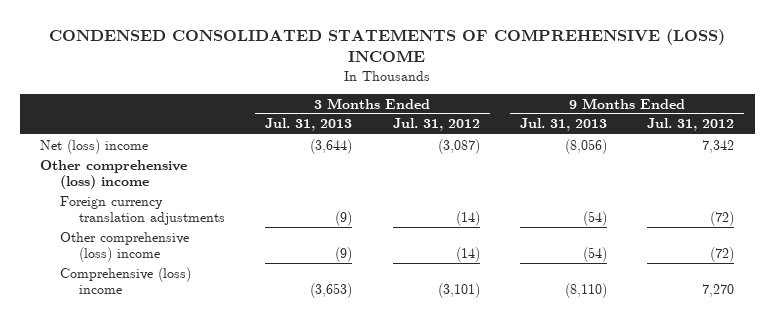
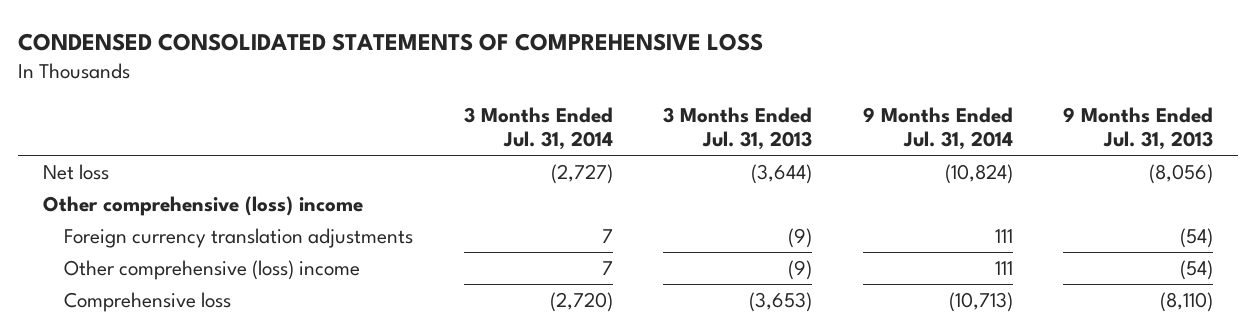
[49,29,726,63] CONDENSED CONSOLIDATED STATEMENTS OF COMPREHENSIVE (LOSS) INCOME -> [17,33,763,52] CONDENSED CONSOLIDATED STATEMENTS OF COMPREHENSIVE LOSS
[392,118,480,132] Jul. 31, 2012 -> none
[647,118,735,132] Jul. 31, 2012 -> none
none -> [463,106,613,151] 3 Months Ended Jul. 31, 2014
none -> [862,106,1013,151] 9 Months Ended Jul. 31, 2014
[40,138,149,154] Net (loss) income -> [43,163,110,180] Net loss
[59,266,191,294] Comprehensive (loss) income -> [64,291,232,312] Comprehensive loss

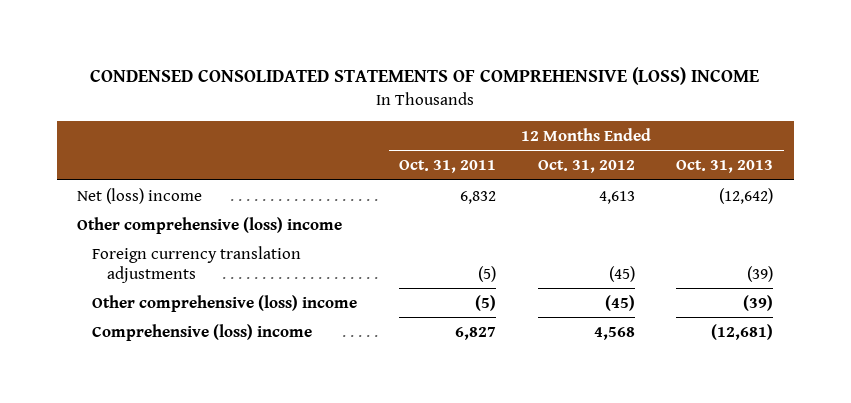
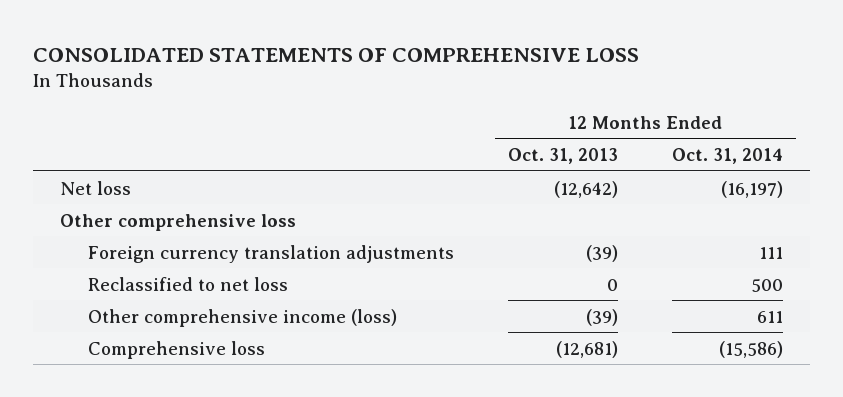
[90,67,760,86] CONDENSED CONSOLIDATED STATEMENTS OF COMPREHENSIVE (LOSS) INCOME -> [33,48,640,63] CONSOLIDATED STATEMENTS OF COMPREHENSIVE LOSS
[398,160,496,174] Oct. 31, 2011 -> none
[537,160,635,174] Oct. 31, 2012 -> none
none -> [671,148,783,165] Oct. 31, 2014
[77,187,203,204] Net (loss) income -> [60,180,132,195] Net loss
[77,216,343,234] Other comprehensive (loss) income -> [60,213,297,231] Other comprehensive loss
none -> [88,276,289,291] Reclassified to net loss
[92,294,358,312] Other comprehensive (loss) income -> [88,308,398,327] Other comprehensive income (loss)
[92,323,313,341] Comprehensive (loss) income -> [88,340,266,359] Comprehensive loss

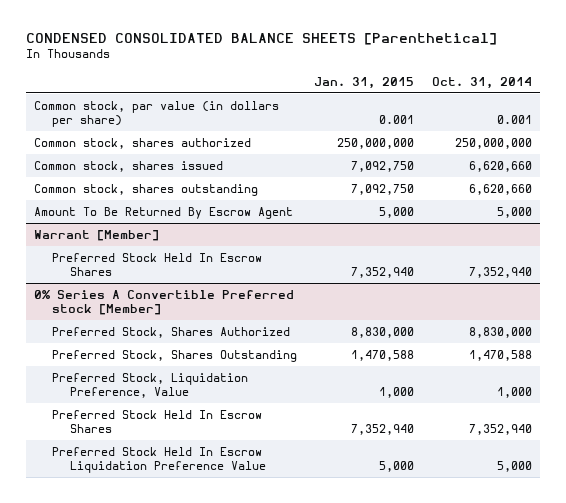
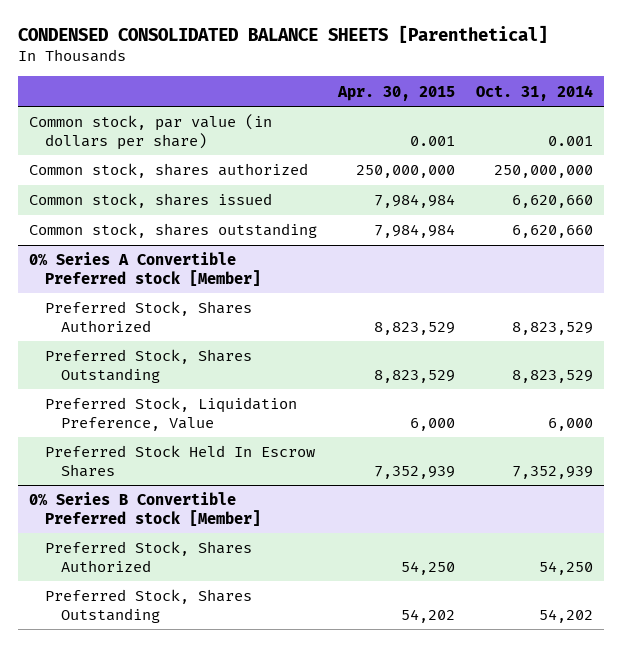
[314,76,415,89] Jan. 31, 2015 -> none
none -> [336,85,455,101] Apr. 30, 2015
[34,206,294,219] Amount To Be Returned By Escrow Agent -> none
[34,229,160,241] Warrant [Member] -> none
[51,252,262,276] Preferred Stock Held In Escrow Shares -> none
[51,446,266,473] Preferred Stock Held In Escrow Liquidation Preference Value -> none
[468,326,532,338] 8,830,000 -> [512,321,594,335] 8,823,529
[468,349,532,361] 1,470,588 -> [512,369,594,383] 8,823,529
[496,386,532,398] 1,000 -> [548,417,594,431] 6,000
[468,423,532,435] 7,352,940 -> [512,465,594,479] 7,352,939
none -> [28,492,261,526] 0% Series B Convertible Preferred stock [Member]
none -> [44,541,252,572] Preferred Stock, Shares Authorized
none -> [44,589,252,623] Preferred Stock, Shares Outstanding

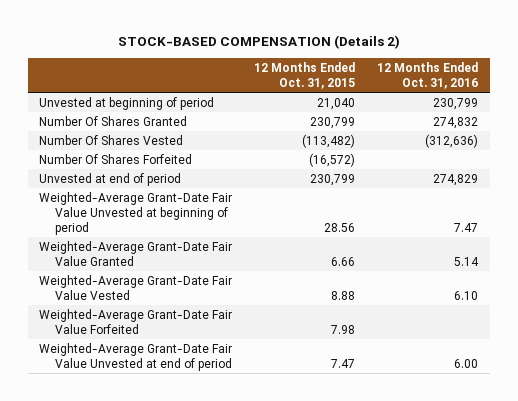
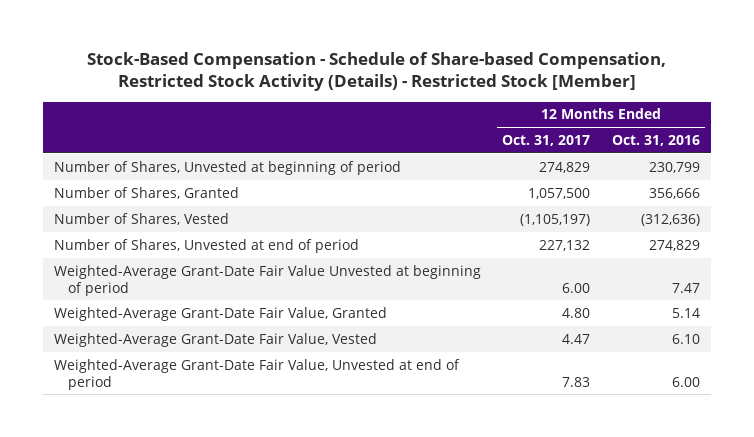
[117,35,400,50] STOCK-BASED COMPENSATION (Details 2) -> [86,52,666,92] Stock-Based Compensation - Schedule of Share-based Compensation, Restricted Stock Activity (Details) - Restricted Stock [Member]
[254,61,356,89] 12 Months Ended Oct. 31, 2015 -> none
none -> [502,134,591,146] Oct. 31, 2017
[39,153,193,164] Number Of Shares Forfeited -> none
[39,96,215,110] Unvested at beginning of period -> [53,160,401,175] Number of Shares, Unvested at beginning of period
[39,115,188,126] Number Of Shares Granted -> [53,186,239,199] Number of Shares, Granted
[433,116,479,129] 274,832 -> [649,187,701,199] 356,666
[39,134,184,145] Number Of Shares Vested -> [53,212,229,225] Number of Shares, Vested
[39,172,182,186] Unvested at end of period -> [53,238,359,253] Number of Shares, Unvested at end of period
[39,308,233,334] Weighted-Average Grant-Date Fair Value Forfeited -> none
[39,240,233,266] Weighted-Average Grant-Date Fair Value Granted -> [53,306,387,321] Weighted-Average Grant-Date Fair Value, Granted
[39,274,233,300] Weighted-Average Grant-Date Fair Value Vested -> [53,332,377,347] Weighted-Average Grant-Date Fair Value, Vested
[39,342,233,371] Weighted-Average Grant-Date Fair Value Unvested at end of period -> [53,358,460,390] Weighted-Average Grant-Date Fair Value, Unvested at end of period

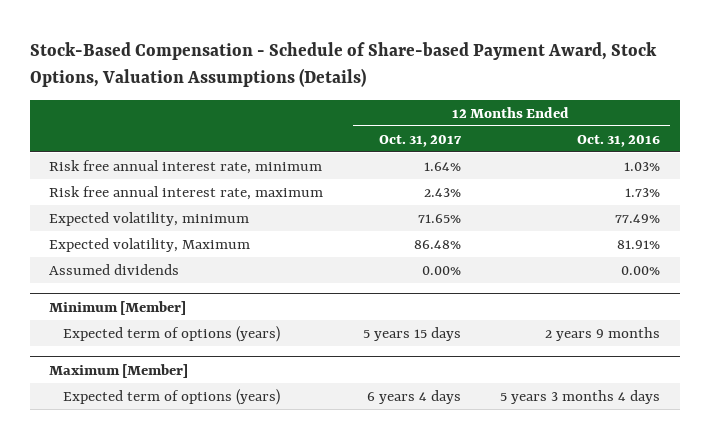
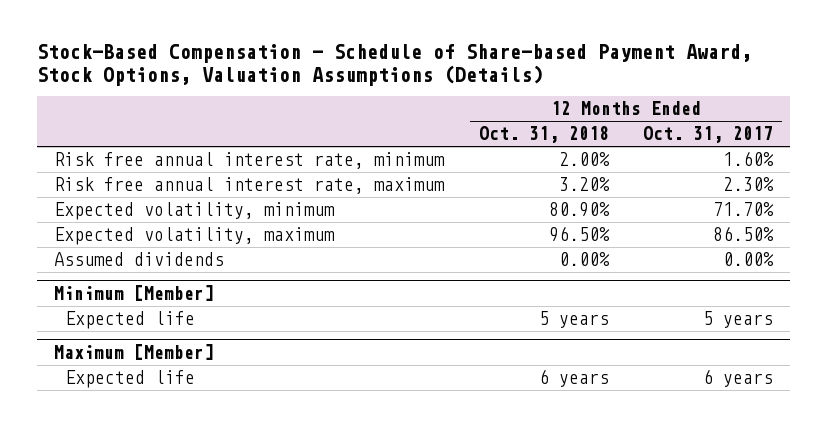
[577,134,661,147] Oct. 31, 2016 -> none
none -> [478,126,609,144] Oct. 31, 2018
[423,161,461,171] 1.64% -> [722,151,774,167] 1.60%
[423,187,461,197] 2.43% -> [722,177,774,192] 2.30%
[417,213,461,223] 71.65% -> [712,202,774,217] 71.70%
[49,237,251,252] Expected volatility, Maximum -> [54,227,336,246] Expected volatility, maximum
[413,239,461,249] 86.48% -> [712,226,774,242] 86.50%
[62,325,280,342] Expected term of options (years) -> none
none -> [64,311,195,330] Expected life
[62,388,280,405] Expected term of options (years) -> none
none -> [64,370,195,389] Expected life

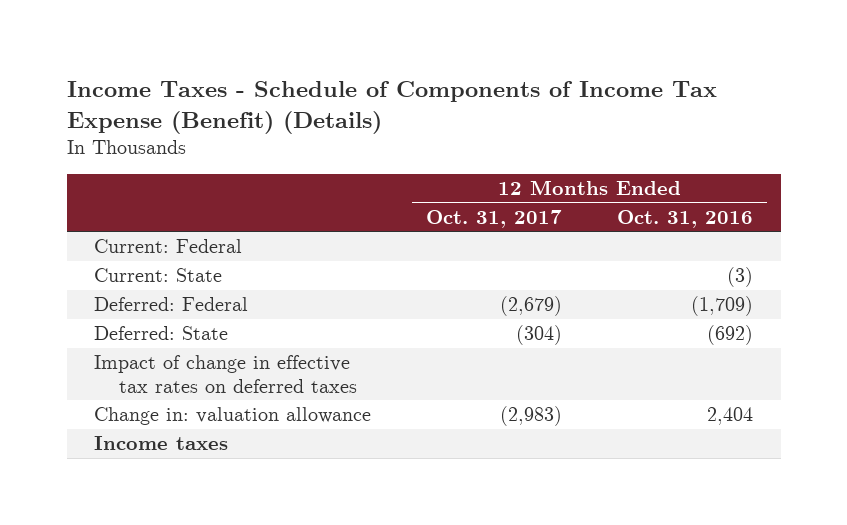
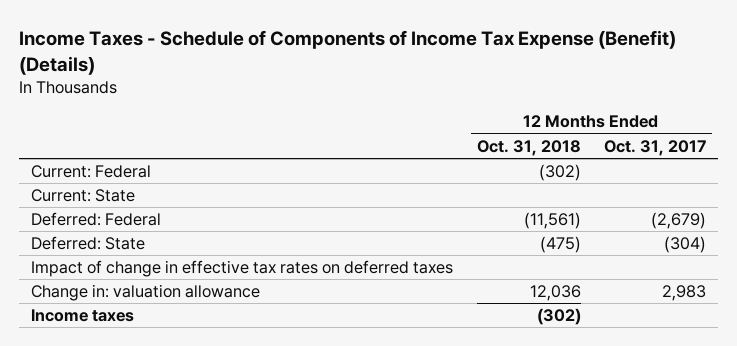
[617,209,754,228] Oct. 31, 2016 -> none
none -> [476,139,581,156] Oct. 31, 2018
[500,406,563,427] (2,983) -> [662,285,707,302] 2,983

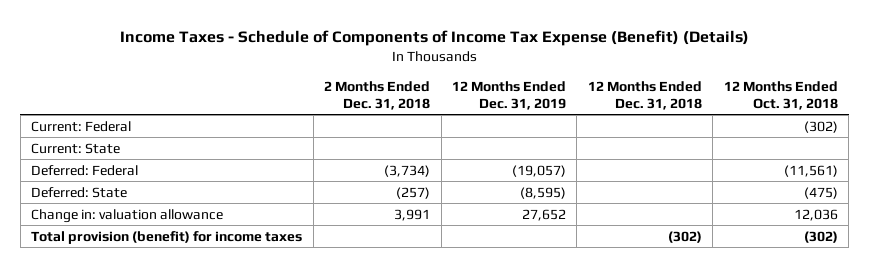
[604,139,707,156] Oct. 31, 2017 -> none
none -> [324,80,431,110] 2 Months Ended Dec. 31, 2018
none -> [452,80,567,110] 12 Months Ended Dec. 31, 2019
none -> [587,80,702,110] 12 Months Ended Dec. 31, 2018
[31,260,454,278] Impact of change in effective tax rates on deferred taxes -> none
[31,309,135,323] Income taxes -> [31,230,303,244] Total provision (benefit) for income taxes

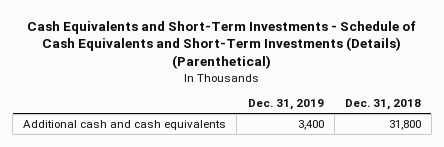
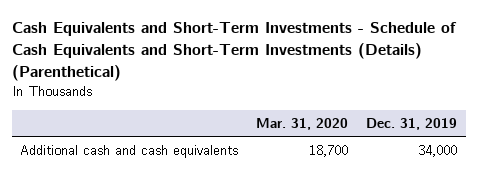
[344,99,421,111] Dec. 31, 2018 -> none
none -> [256,117,349,130] Mar. 31, 2020
[297,119,324,130] 3,400 -> [418,145,458,158] 34,000

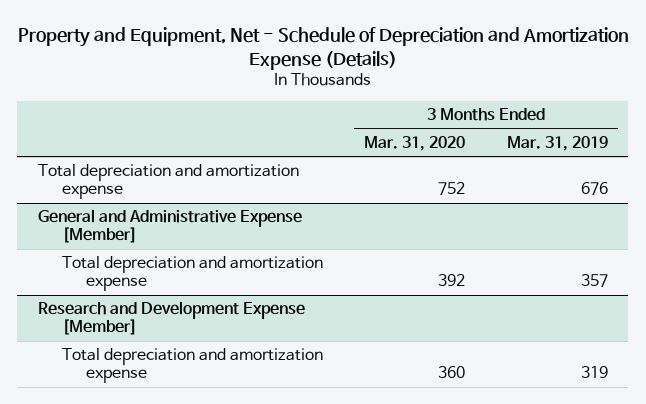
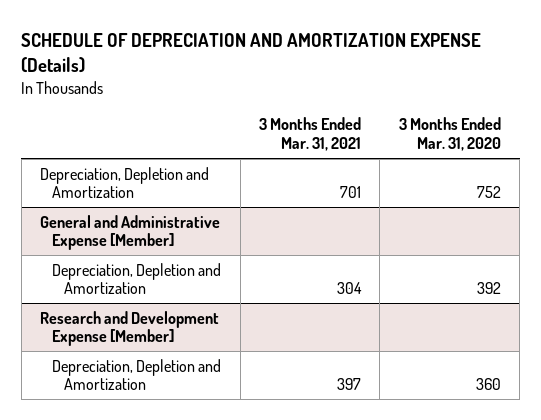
[17,26,629,70] Property and Equipment, Net - Schedule of Depreciation and Amortization Expense (Details) -> [21,32,482,73] SCHEDULE OF DEPRECIATION AND AMORTIZATION EXPENSE (Details)
[506,135,608,151] Mar. 31, 2019 -> none
none -> [258,117,361,152] 3 Months Ended Mar. 31, 2021
[37,164,299,200] Total depreciation and amortization expense -> [40,166,210,199] Depreciation, Depletion and Amortization
[62,256,324,292] Total depreciation and amortization expense -> [52,262,222,295] Depreciation, Depletion and Amortization
[62,348,324,384] Total depreciation and amortization expense -> [52,358,222,391] Depreciation, Depletion and Amortization

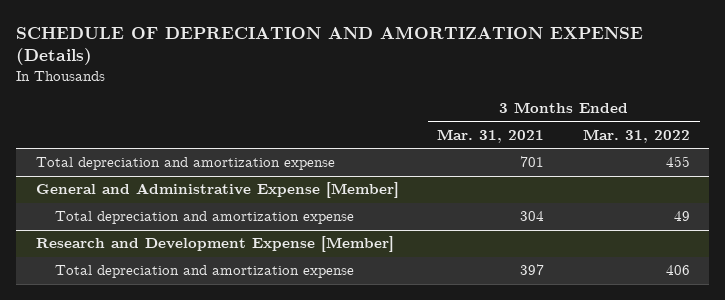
[398,117,501,152] 3 Months Ended Mar. 31, 2020 -> none
none -> [582,128,690,143] Mar. 31, 2022
[40,166,210,199] Depreciation, Depletion and Amortization -> [35,157,335,171] Total depreciation and amortization expense
[52,262,222,295] Depreciation, Depletion and Amortization -> [54,211,354,225] Total depreciation and amortization expense
[52,358,222,391] Depreciation, Depletion and Amortization -> [54,265,354,279] Total depreciation and amortization expense

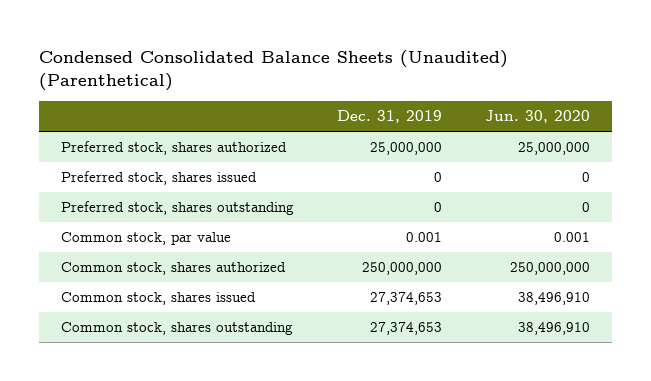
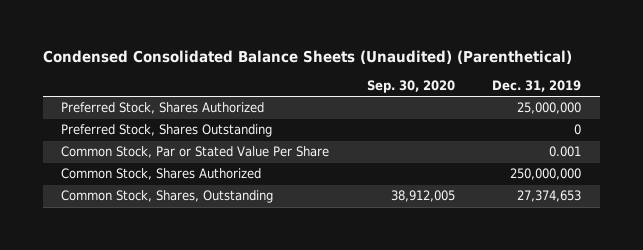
[485,110,591,124] Jun. 30, 2020 -> none
none -> [366,80,455,94] Sep. 30, 2020
[61,171,258,186] Preferred stock, shares issued -> none
[61,292,257,306] Common stock, shares issued -> none
[61,141,288,156] Preferred stock, shares authorized -> [61,102,265,115] Preferred Stock, Shares Authorized
[61,201,295,216] Preferred stock, shares outstanding -> [61,124,273,138] Preferred Stock, Shares Outstanding
[61,232,232,246] Common stock, par value -> [61,146,330,159] Common Stock, Par or Stated Value Per Share
[61,262,287,276] Common stock, shares authorized -> [61,168,262,181] Common Stock, Shares Authorized
[61,322,294,336] Common stock, shares outstanding -> [61,190,274,204] Common Stock, Shares, Outstanding

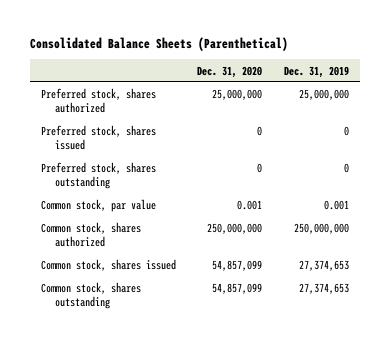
[42,50,572,65] Condensed Consolidated Balance Sheets (Unaudited) (Parenthetical) -> [30,36,289,51] Consolidated Balance Sheets (Parenthetical)
[366,80,455,94] Sep. 30, 2020 -> none
none -> [197,65,263,78] Dec. 31, 2020
[61,102,265,115] Preferred Stock, Shares Authorized -> [40,88,156,114] Preferred stock, shares authorized
none -> [40,125,156,151] Preferred stock, shares issued
[61,124,273,138] Preferred Stock, Shares Outstanding -> [40,162,156,190] Preferred stock, shares outstanding
[61,146,330,159] Common Stock, Par or Stated Value Per Share -> [40,199,156,213] Common stock, par value
[61,168,262,181] Common Stock, Shares Authorized -> [40,222,141,248] Common stock, shares authorized
none -> [40,259,176,272] Common stock, shares issued
[61,190,274,204] Common Stock, Shares, Outstanding -> [40,282,141,310] Common stock, shares outstanding

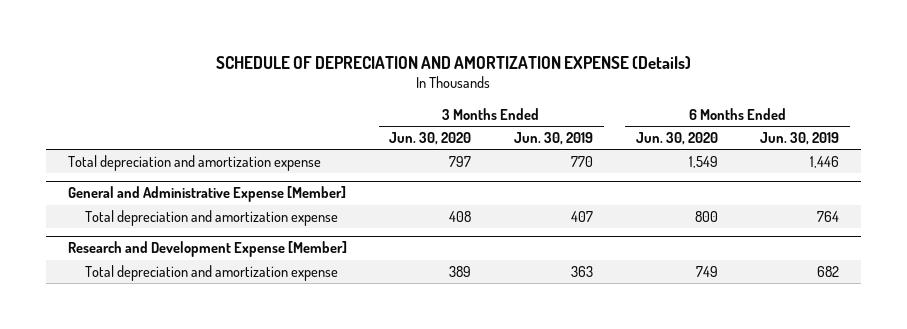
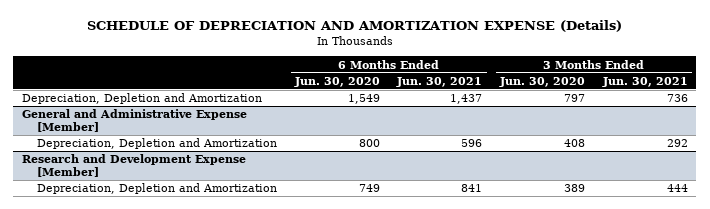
[513,131,593,145] Jun. 30, 2019 -> none
[760,131,840,145] Jun. 30, 2019 -> none
none -> [396,76,483,87] Jun. 30, 2021
none -> [601,76,688,87] Jun. 30, 2021
[67,154,321,171] Total depreciation and amortization expense -> [22,93,263,105] Depreciation, Depletion and Amortization
[84,209,338,226] Total depreciation and amortization expense -> [37,138,278,150] Depreciation, Depletion and Amortization
[84,264,338,281] Total depreciation and amortization expense -> [37,183,278,195] Depreciation, Depletion and Amortization

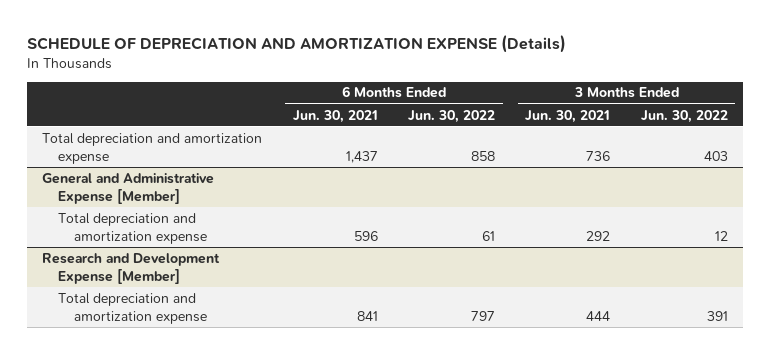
[293,76,380,87] Jun. 30, 2020 -> none
[499,76,586,87] Jun. 30, 2020 -> none
none -> [408,109,496,123] Jun. 30, 2022
none -> [640,109,728,123] Jun. 30, 2022
[22,93,263,105] Depreciation, Depletion and Amortization -> [42,132,263,164] Total depreciation and amortization expense
[37,138,278,150] Depreciation, Depletion and Amortization -> [58,212,208,244] Total depreciation and amortization expense
[37,183,278,195] Depreciation, Depletion and Amortization -> [58,292,208,324] Total depreciation and amortization expense

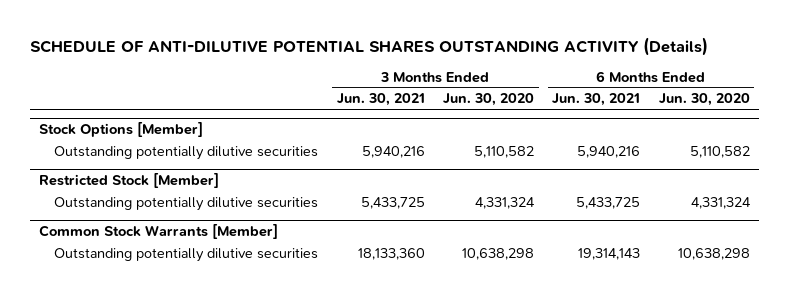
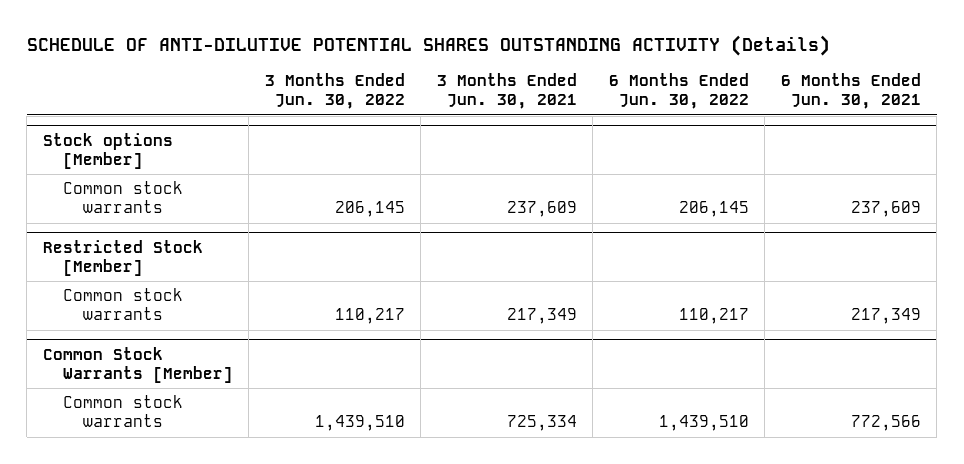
[442,93,534,107] Jun. 30, 2020 -> none
[658,93,750,107] Jun. 30, 2020 -> none
none -> [264,73,405,110] 3 Months Ended Jun. 30, 2022
none -> [608,73,749,110] 6 Months Ended Jun. 30, 2022
[54,145,319,160] Outstanding potentially dilutive securities -> none
[38,122,203,138] Stock Options [Member] -> [42,132,173,169] Stock options [Member]
none -> [62,181,183,214] Common stock warrants
[54,196,319,211] Outstanding potentially dilutive securities -> none
none -> [62,288,183,321] Common stock warrants
[54,247,319,262] Outstanding potentially dilutive securities -> none
none -> [62,395,183,428] Common stock warrants

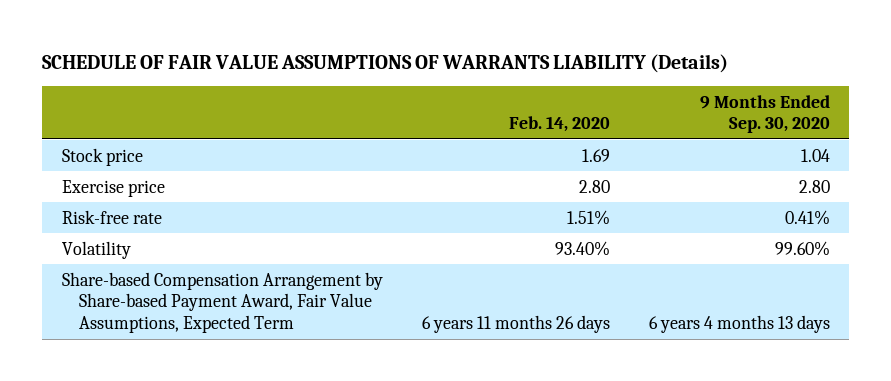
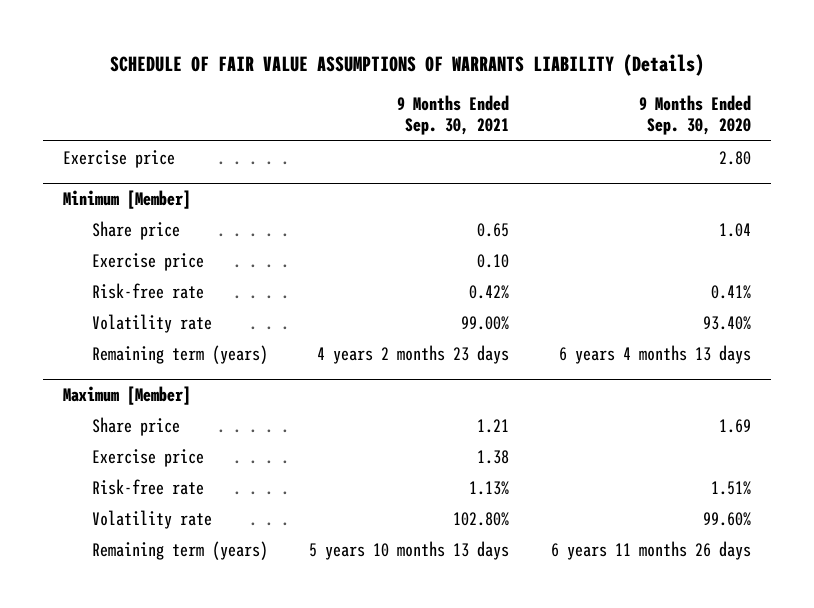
[508,116,610,133] Feb. 14, 2020 -> none
none -> [397,95,510,136] 9 Months Ended Sep. 30, 2021
[61,147,143,166] Stock price -> none
none -> [63,190,192,210] Minimum [Member]
none -> [91,220,180,240] Share price
none -> [91,252,204,271] Exercise price
[61,240,131,259] Volatility -> [91,313,212,333] Volatility rate
[774,240,830,256] 99.60% -> [702,315,751,330] 93.40%
[61,271,383,333] Share-based Compensation Arrangement by Share-based Payment Award, Fair Value Assumptions, Expected Term -> [91,344,268,364] Remaining term (years)
none -> [63,386,192,406] Maximum [Member]
none -> [91,416,180,436] Share price
none -> [91,448,204,467] Exercise price
none -> [91,478,204,495] Risk-free rate
none -> [91,509,212,529] Volatility rate
none -> [91,540,268,560] Remaining term (years)

